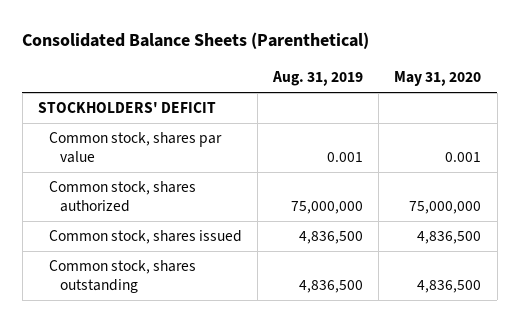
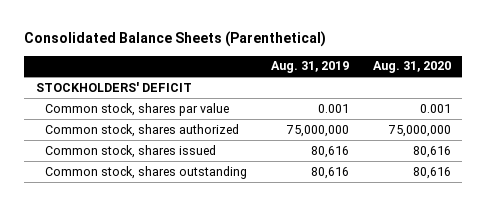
[394,71,482,87] May 31, 2020 -> none
none -> [372,61,451,74] Aug. 31, 2020
[299,231,364,245] 4,836,500 -> [310,145,349,158] 80,616
[299,279,364,293] 4,836,500 -> [310,166,349,179] 80,616

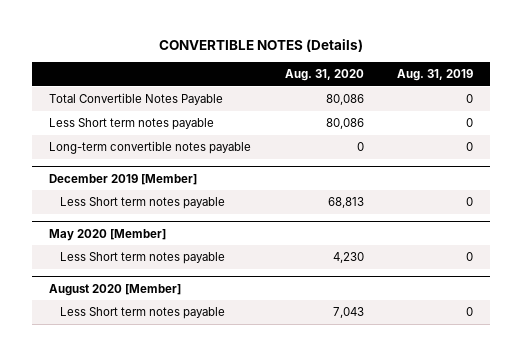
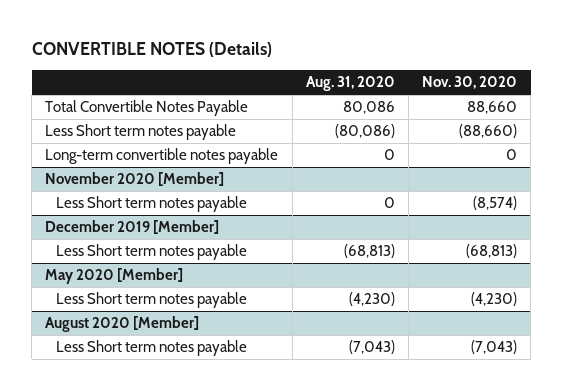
[397,69,474,82] Aug. 31, 2019 -> none
none -> [422,76,518,90] Nov. 30, 2020
[325,118,364,130] 80,086 -> [334,124,395,139] (80,086)
none -> [45,172,225,187] November 2020 [Member]
none -> [56,196,248,213] Less Short term notes payable
[327,197,364,209] 68,813 -> [343,244,395,259] (68,813)
[332,252,364,264] 4,230 -> [348,292,395,307] (4,230)
[332,307,364,319] 7,043 -> [348,340,395,355] (7,043)

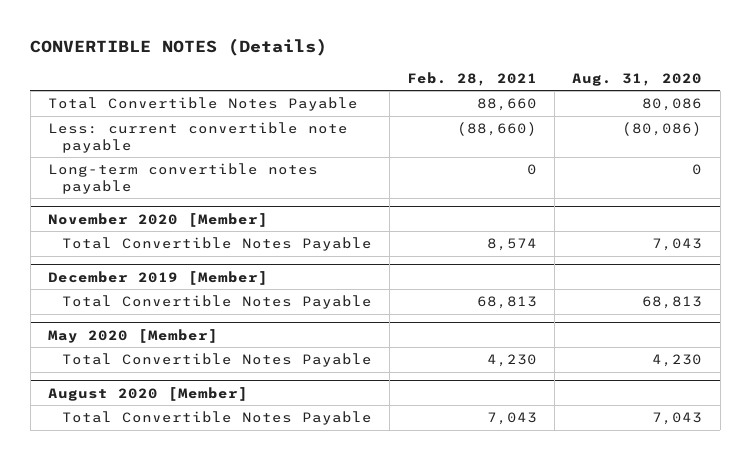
[422,76,518,90] Nov. 30, 2020 -> none
none -> [407,71,538,86] Feb. 28, 2021
[45,124,237,141] Less Short term notes payable -> [47,122,348,153] Less: current convertible note payable
[56,196,248,213] Less Short term notes payable -> [61,237,372,252] Total Convertible Notes Payable
[383,197,395,209] 0 -> [652,238,703,252] 7,043
[56,244,248,261] Less Short term notes payable -> [61,295,372,310] Total Convertible Notes Payable
[343,244,395,259] (68,813) -> [642,296,703,310] 68,813
[56,292,248,309] Less Short term notes payable -> [61,353,372,368] Total Convertible Notes Payable
[348,292,395,307] (4,230) -> [652,354,703,368] 4,230
[56,340,248,357] Less Short term notes payable -> [61,411,372,426] Total Convertible Notes Payable
[348,340,395,355] (7,043) -> [652,412,703,426] 7,043

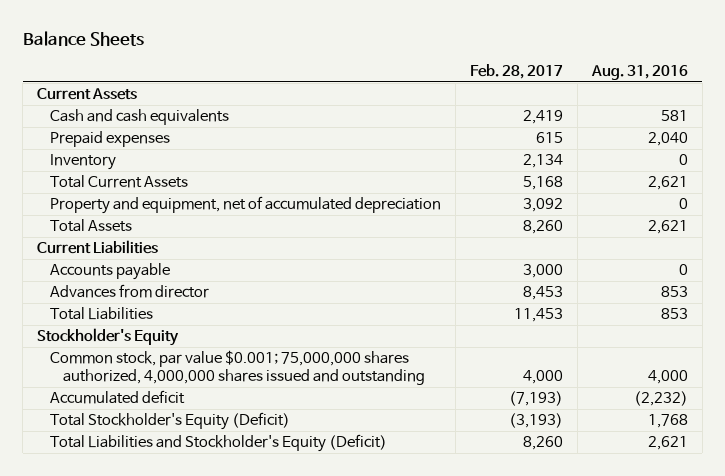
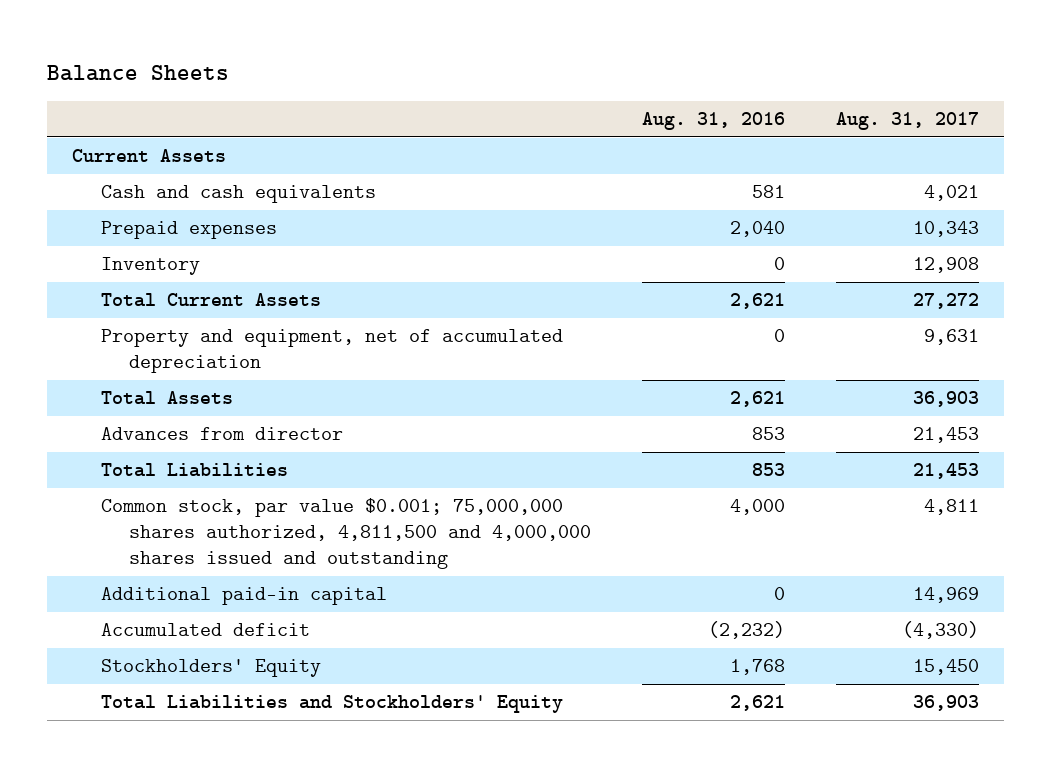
[469,64,563,80] Feb. 28, 2017 -> none
none -> [835,112,979,131] Aug. 31, 2017
[37,240,159,255] Current Liabilities -> none
[49,263,170,281] Accounts payable -> none
[37,328,180,347] Stockholder's Equity -> none
[49,350,425,386] Common stock, par value $0.001; 75,000,000 shares authorized, 4,000,000 shares issued and outstanding -> [100,498,592,570] Common stock, par value $0.001; 75,000,000 shares authorized, 4,811,500 and 4,000,000 shares issued and outstanding
none -> [100,587,387,606] Additional paid-in capital
[49,412,290,431] Total Stockholder's Equity (Deficit) -> [100,659,321,678] Stockholders' Equity
[49,434,387,453] Total Liabilities and Stockholder's Equity (Deficit) -> [100,695,563,714] Total Liabilities and Stockholders' Equity

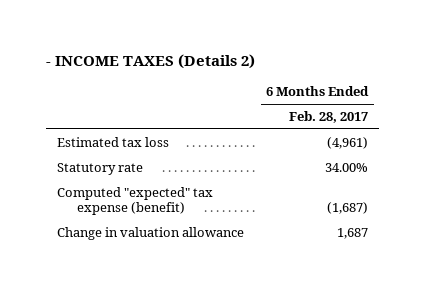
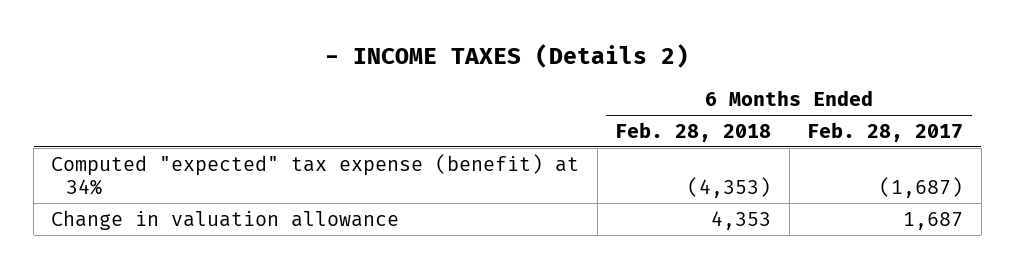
none -> [615,121,772,142] Feb. 28, 2018
[56,136,169,147] Estimated tax loss -> none
[56,162,143,175] Statutory rate -> none
[56,186,213,216] Computed "expected" tax expense (benefit) -> [51,153,580,195] Computed "expected" tax expense (benefit) at 34%

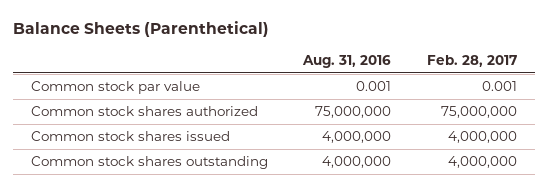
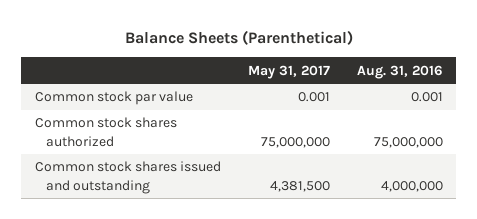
[426,54,517,67] Feb. 28, 2017 -> none
none -> [247,64,330,79] May 31, 2017
[30,156,268,170] Common stock shares outstanding -> none
[30,131,230,142] Common stock shares issued -> [34,161,221,194] Common stock shares issued and outstanding

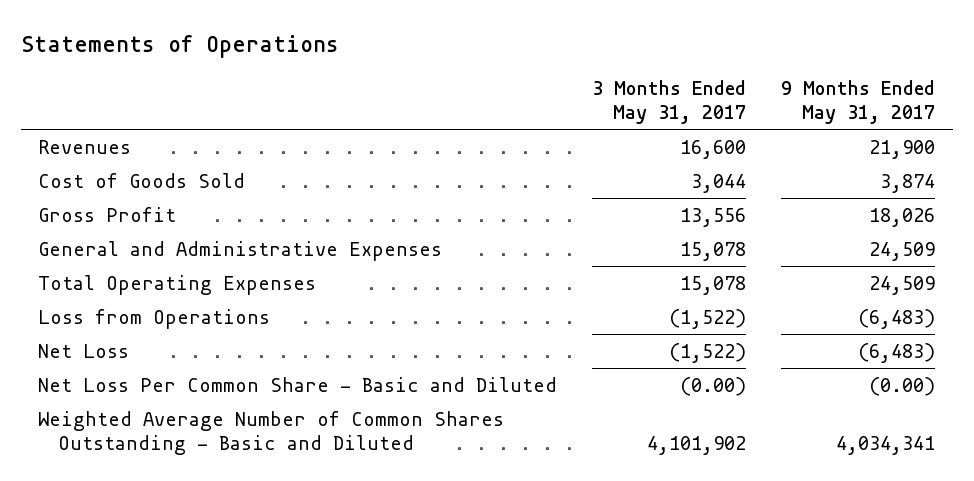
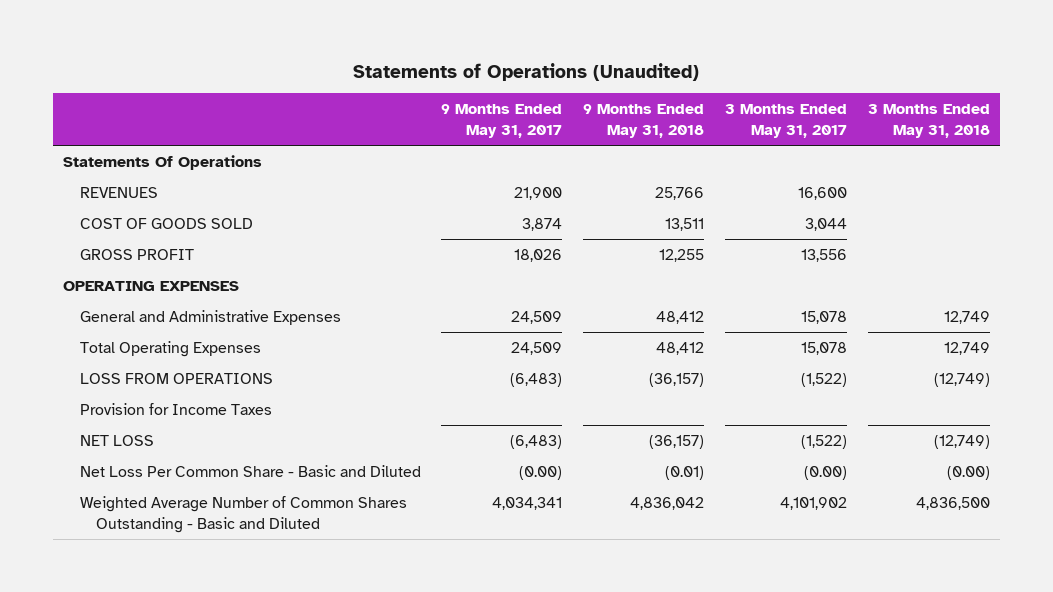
[20,34,339,58] Statements of Operations -> [353,62,700,81] Statements of Operations (Unaudited)
none -> [583,104,705,139] 9 Months Ended May 31, 2018
none -> [867,104,990,139] 3 Months Ended May 31, 2018
none -> [63,154,263,170] Statements Of Operations
[38,139,132,154] Revenues -> [79,186,158,198] REVENUES
[38,172,246,188] Cost of Goods Sold -> [79,217,253,229] COST OF GOODS SOLD
[38,206,177,222] Gross Profit -> [79,248,194,260] GROSS PROFIT
none -> [63,280,240,291] OPERATING EXPENSES
[38,308,271,329] Loss from Operations -> [79,372,273,384] LOSS FROM OPERATIONS
none -> [79,402,272,415] Provision for Income Taxes
[38,343,130,358] Net Loss -> [79,434,154,446] NET LOSS

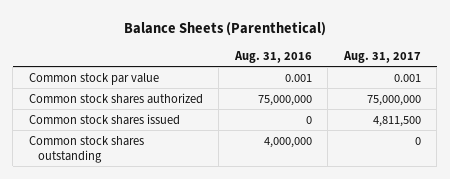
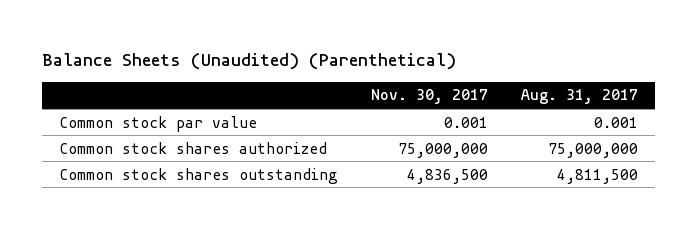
[123,20,326,36] Balance Sheets (Parenthetical) -> [41,53,456,71] Balance Sheets (Unaudited) (Parenthetical)
[233,50,312,63] Aug. 31, 2016 -> none
none -> [370,89,488,105] Nov. 30, 2017
[28,113,180,125] Common stock shares issued -> none
[414,136,421,145] 0 -> [557,168,639,184] 4,811,500

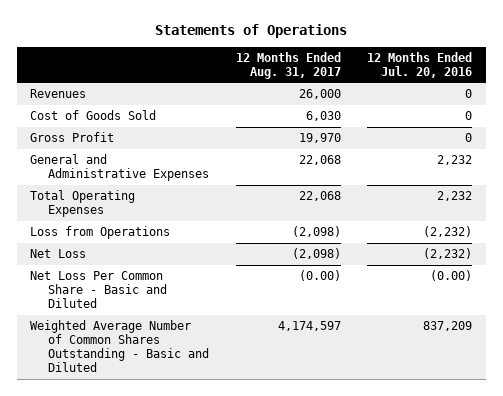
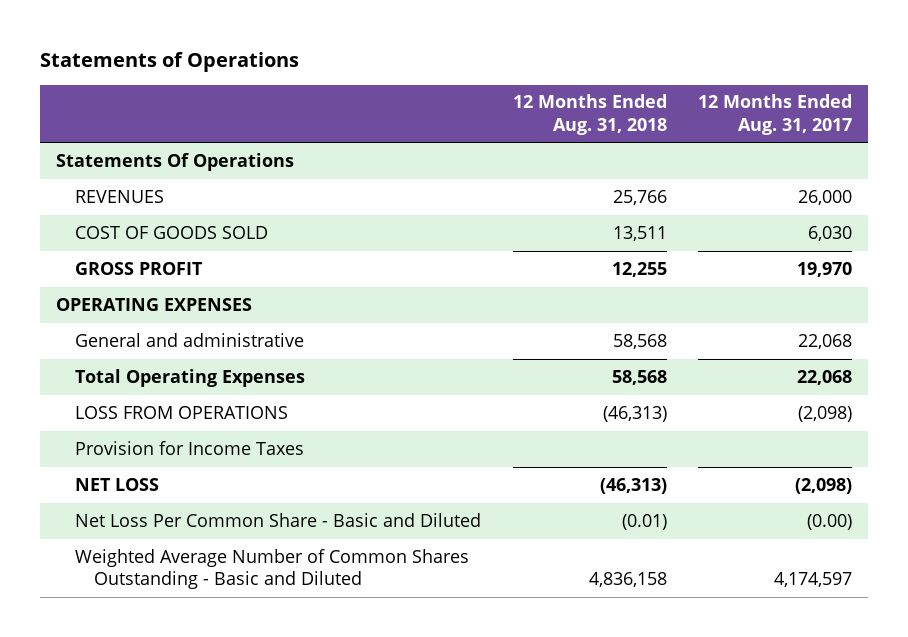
[367,51,473,78] 12 Months Ended Jul. 20, 2016 -> none
none -> [512,94,667,135] 12 Months Ended Aug. 31, 2018
none -> [56,152,295,171] Statements Of Operations
[30,89,87,99] Revenues -> [75,189,165,203] REVENUES
[30,110,157,121] Cost of Goods Sold -> [75,225,269,239] COST OF GOODS SOLD
[30,132,115,143] Gross Profit -> [75,261,204,275] GROSS PROFIT
none -> [56,297,253,311] OPERATING EXPENSES
[30,154,209,182] General and Administrative Expenses -> [75,332,305,347] General and administrative
[30,226,171,240] Loss from Operations -> [75,405,289,419] LOSS FROM OPERATIONS
none -> [75,440,305,455] Provision for Income Taxes
[30,249,87,259] Net Loss -> [75,477,160,491] NET LOSS

